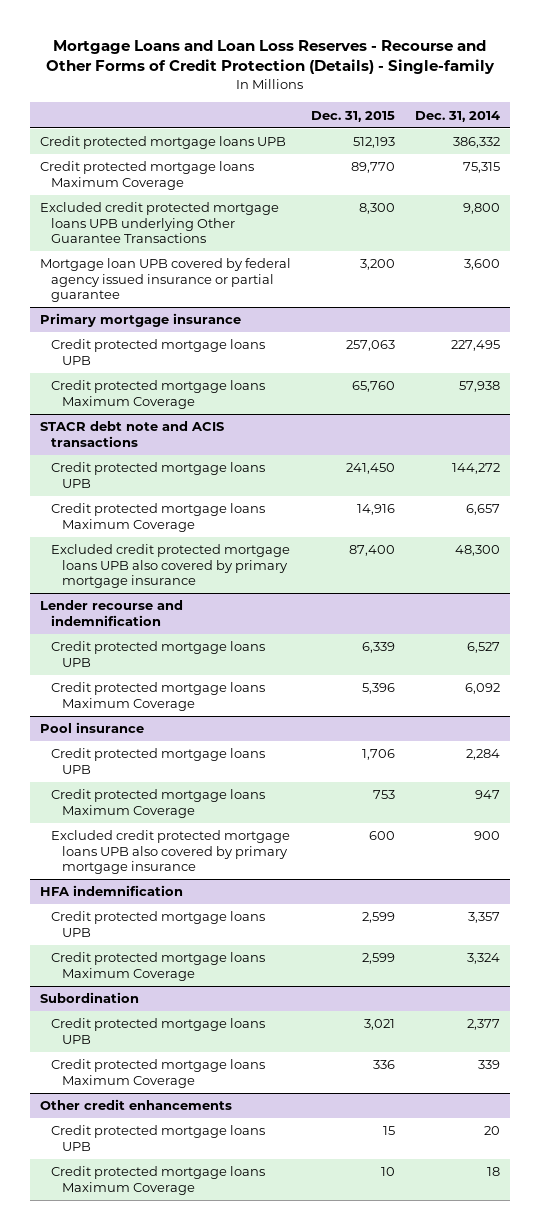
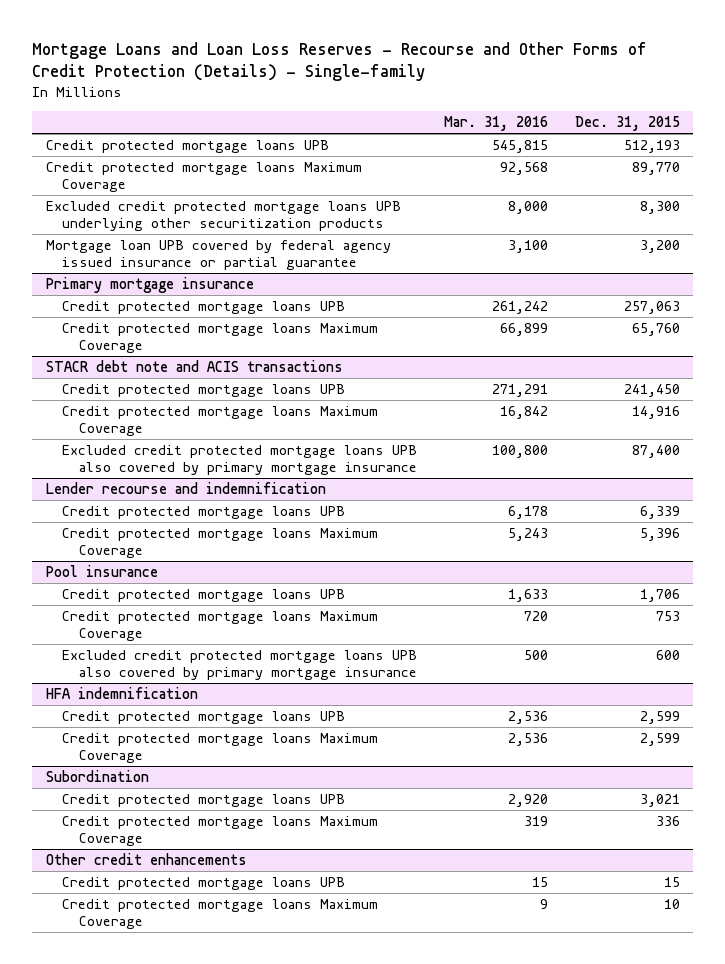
[415,110,501,122] Dec. 31, 2014 -> none
none -> [443,116,548,132] Mar. 31, 2016
[40,202,280,244] Excluded credit protected mortgage loans UPB underlying Other Guarantee Transactions -> [45,200,401,232] Excluded credit protected mortgage loans UPB underlying other securitization products

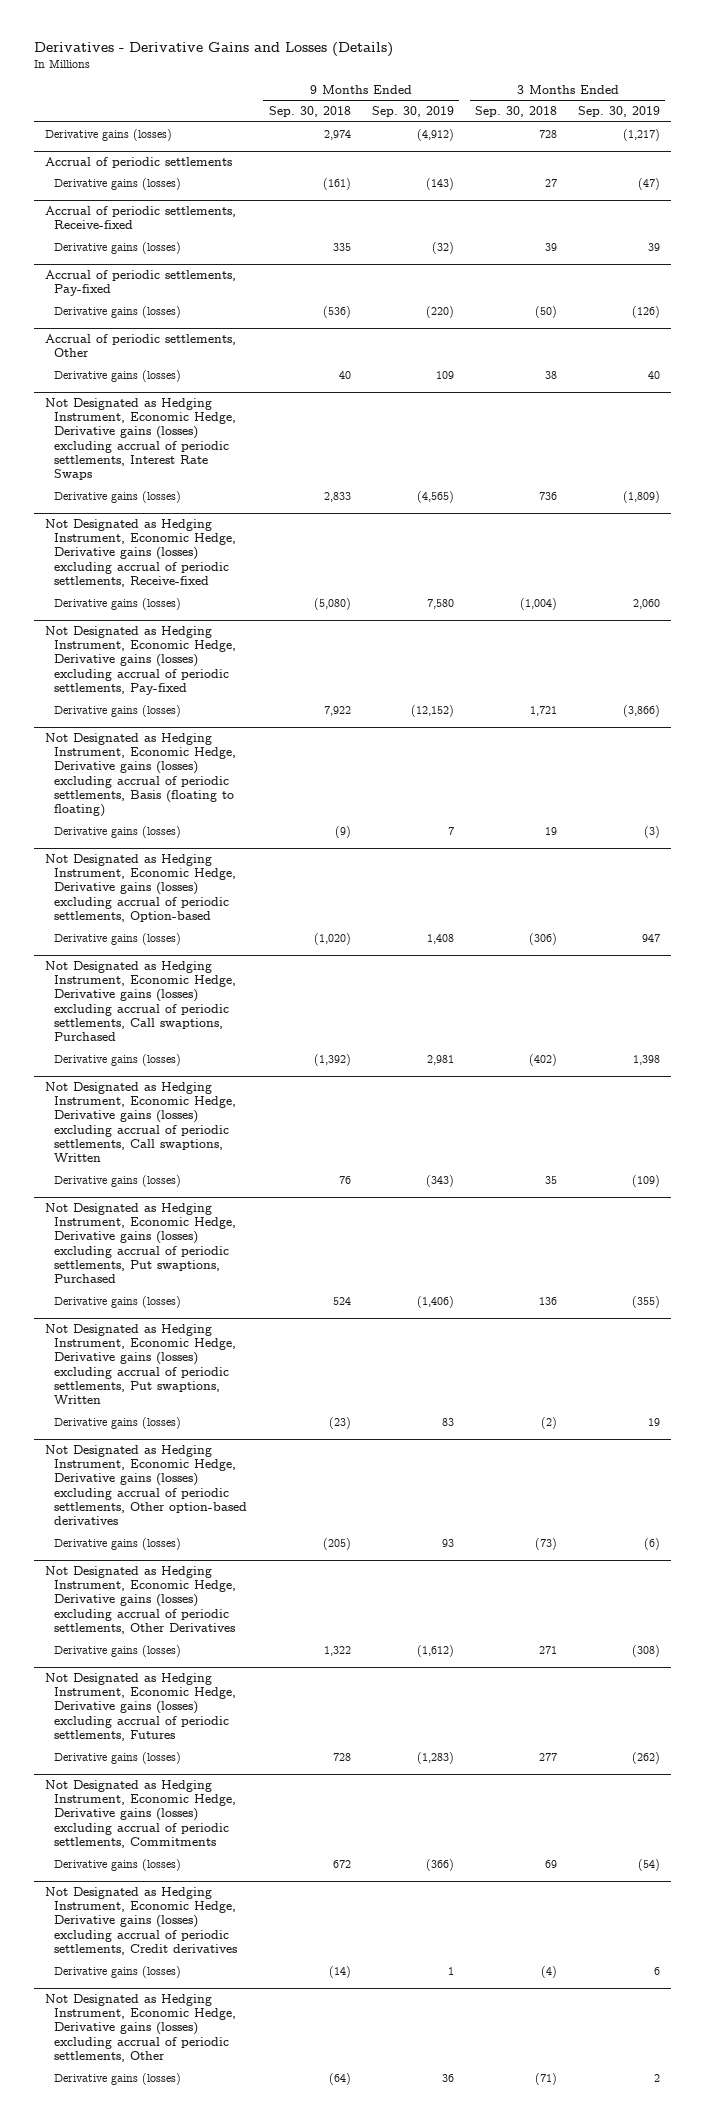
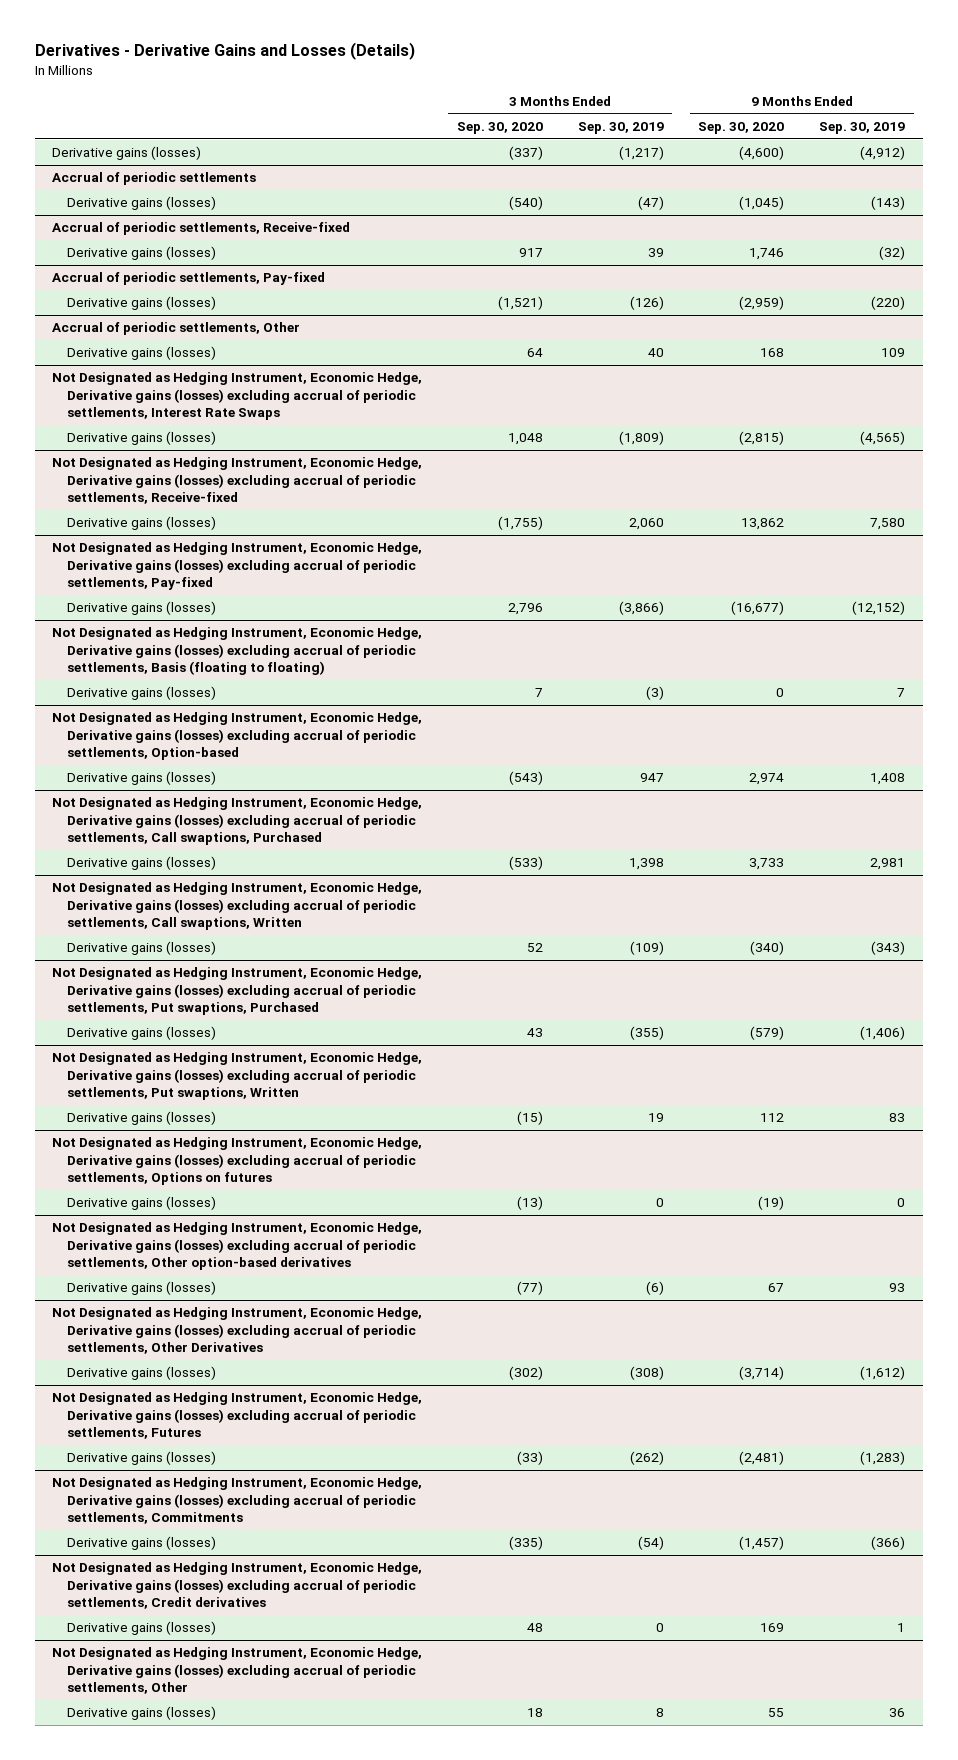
[268,106,351,118] Sep. 30, 2018 -> none
[474,106,557,118] Sep. 30, 2018 -> none
none -> [457,121,544,134] Sep. 30, 2020
none -> [698,121,785,134] Sep. 30, 2020
none -> [52,1137,423,1186] Not Designated as Hedging Instrument, Economic Hedge, Derivative gains (losses) excluding accrual of periodic settlements, Options on futures
none -> [67,1196,217,1211] Derivative gains (losses)
[654,1966,661,1975] 6 -> [655,1623,664,1633] 0
[654,2073,661,2082] 2 -> [655,1708,664,1718] 8

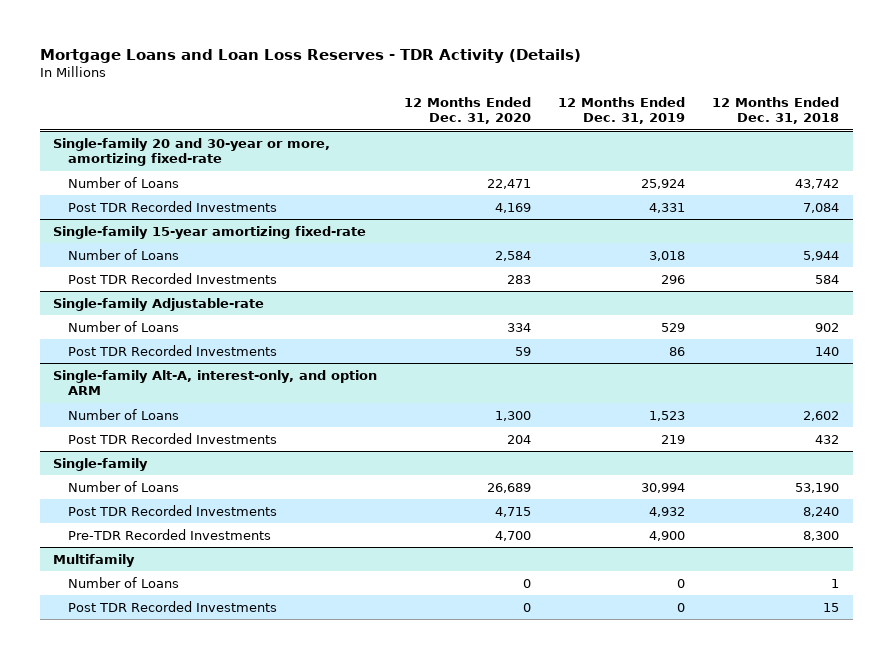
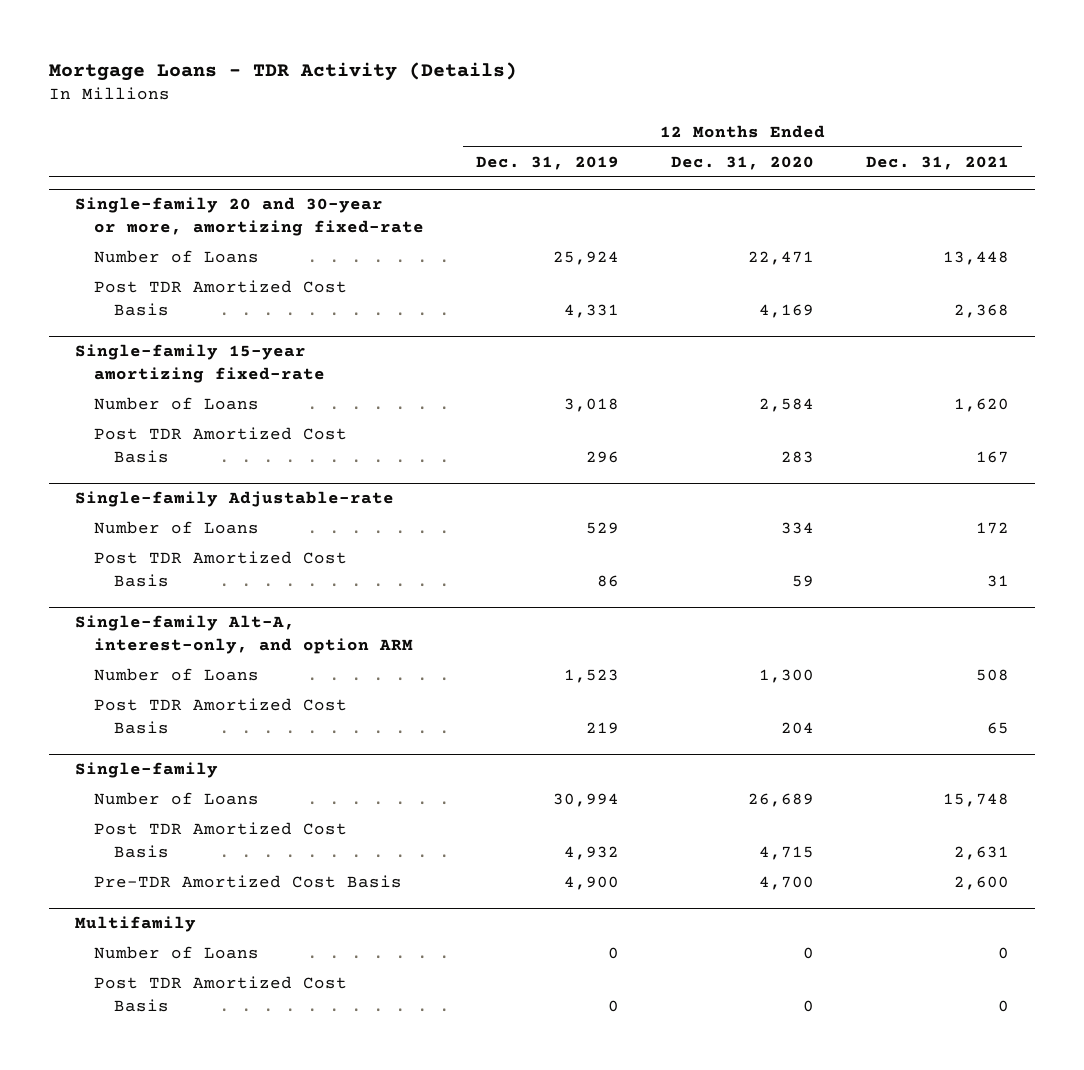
[39,48,581,63] Mortgage Loans and Loan Loss Reserves - TDR Activity (Details) -> [48,61,517,81] Mortgage Loans - TDR Activity (Details)
[712,96,840,124] 12 Months Ended Dec. 31, 2018 -> none
none -> [866,155,1010,170] Dec. 31, 2021
[67,200,277,212] Post TDR Recorded Investments -> [94,280,348,316] Post TDR Amortized Cost Basis
[67,272,277,284] Post TDR Recorded Investments -> [94,427,348,463] Post TDR Amortized Cost Basis
[67,344,277,356] Post TDR Recorded Investments -> [94,551,348,587] Post TDR Amortized Cost Basis
[67,432,277,444] Post TDR Recorded Investments -> [94,698,348,734] Post TDR Amortized Cost Basis
[67,504,277,516] Post TDR Recorded Investments -> [94,822,348,858] Post TDR Amortized Cost Basis
[67,528,271,540] Pre-TDR Recorded Investments -> [94,875,403,889] Pre-TDR Amortized Cost Basis
[67,600,277,612] Post TDR Recorded Investments -> [94,976,348,1012] Post TDR Amortized Cost Basis

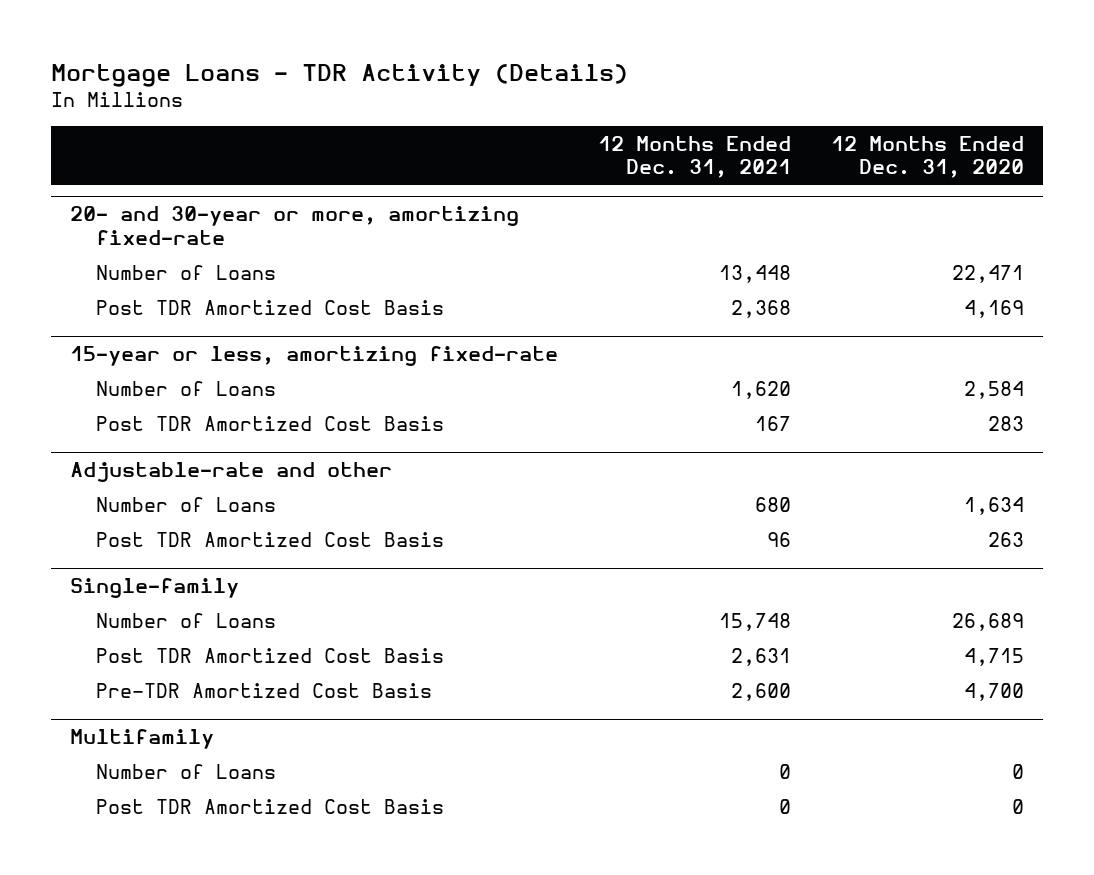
[476,155,620,170] Dec. 31, 2019 -> none
[74,197,425,236] Single-family 20 and 30-year or more, amortizing fixed-rate -> [70,206,520,246] 20- and 30-year or more, amortizing fixed-rate
[74,344,326,383] Single-family 15-year amortizing fixed-rate -> [70,346,559,367] 15-year or less, amortizing fixed-rate
[74,615,414,654] Single-family Alt-A, interest-only, and option ARM -> none
[94,668,260,682] Number of Loans -> none
[94,698,348,734] Post TDR Amortized Cost Basis -> none
[74,491,394,508] Single-family Adjustable-rate -> [70,462,393,483] Adjustable-rate and other
[781,522,815,535] 334 -> [963,496,1024,515] 1,634
[976,522,1010,535] 172 -> [755,496,792,512] 680
[792,574,815,587] 59 -> [987,531,1024,547] 263
[987,574,1010,587] 31 -> [767,531,792,547] 96

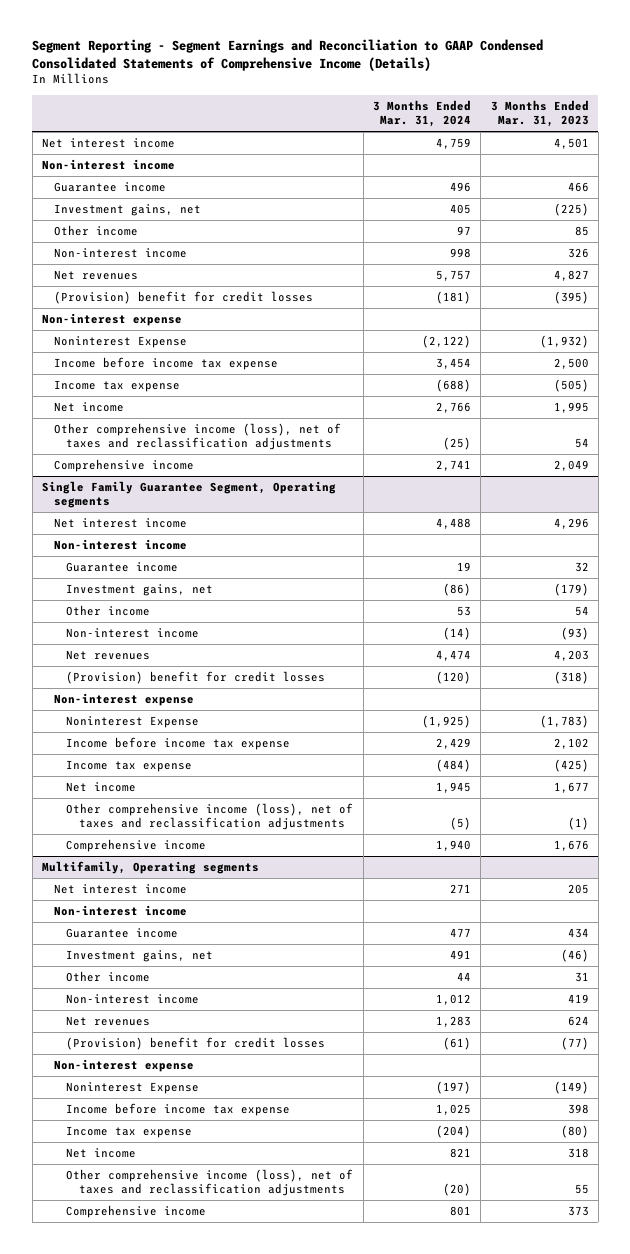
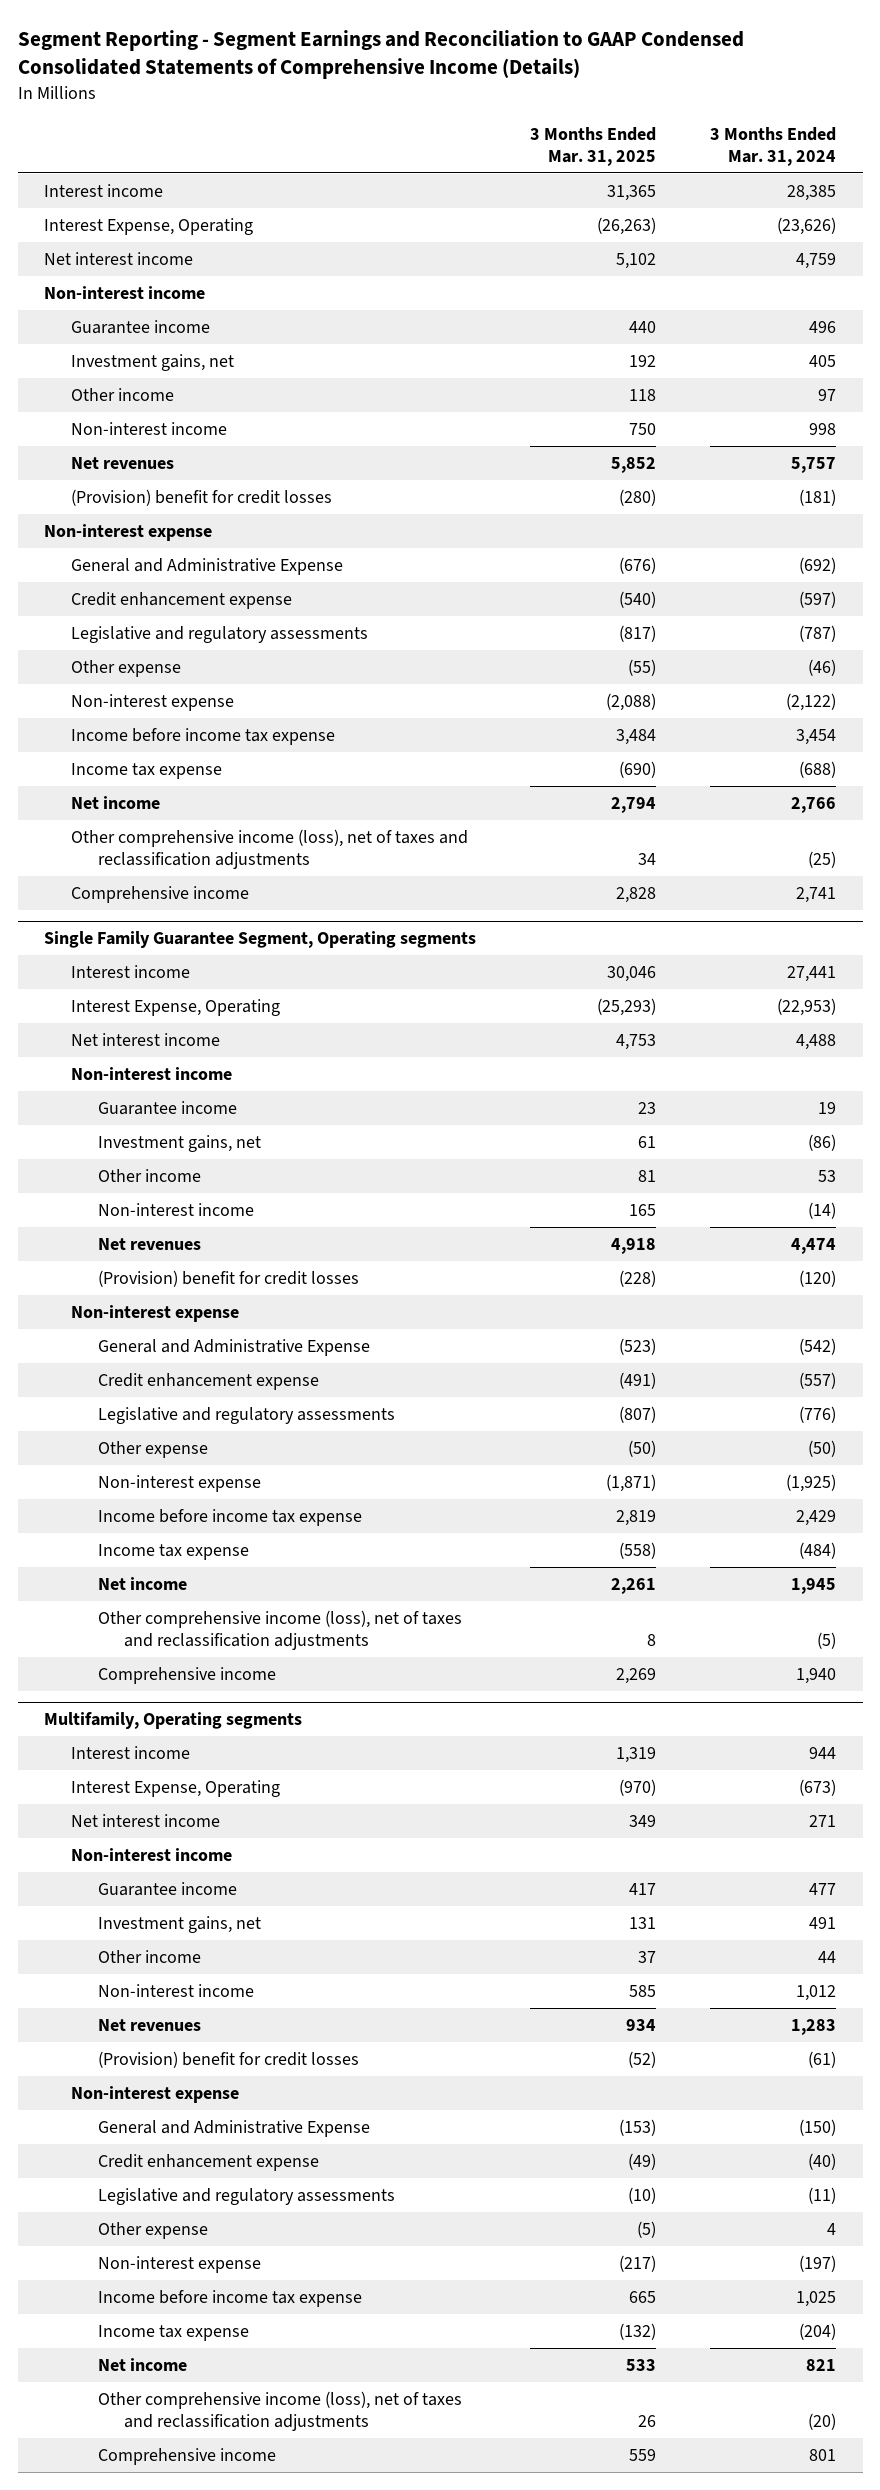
[490,99,589,128] 3 Months Ended Mar. 31, 2023 -> none
none -> [530,126,657,167] 3 Months Ended Mar. 31, 2025
none -> [44,183,164,197] Interest income
none -> [44,217,254,235] Interest Expense, Operating
none -> [71,557,344,575] General and Administrative Expense
none -> [71,591,293,609] Credit enhancement expense
none -> [71,625,369,643] Legislative and regulatory assessments
none -> [71,659,182,677] Other expense
[54,336,188,349] Noninterest Expense -> [71,693,235,711] Non-interest expense
none -> [71,964,191,978] Interest income
none -> [71,998,281,1016] Interest Expense, Operating
none -> [97,1338,370,1356] General and Administrative Expense
none -> [97,1372,319,1390] Credit enhancement expense
none -> [97,1406,395,1424] Legislative and regulatory assessments
none -> [97,1440,208,1458] Other expense
[66,716,200,729] Noninterest Expense -> [97,1474,261,1492] Non-interest expense
none -> [71,1745,191,1759] Interest income
none -> [71,1779,281,1797] Interest Expense, Operating
none -> [97,2119,370,2137] General and Administrative Expense
none -> [97,2153,319,2171] Credit enhancement expense
none -> [97,2187,395,2205] Legislative and regulatory assessments
none -> [97,2221,208,2239] Other expense
[66,1082,200,1095] Noninterest Expense -> [97,2255,261,2273] Non-interest expense

